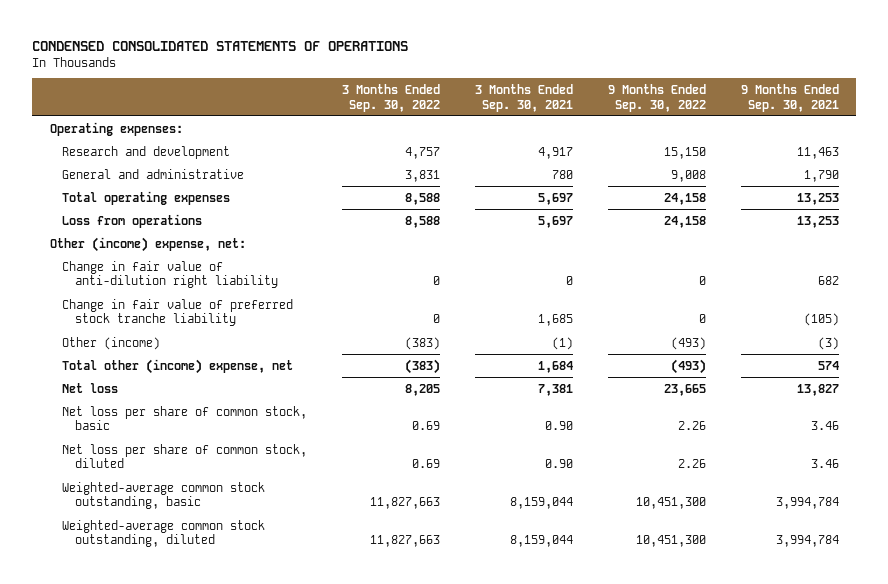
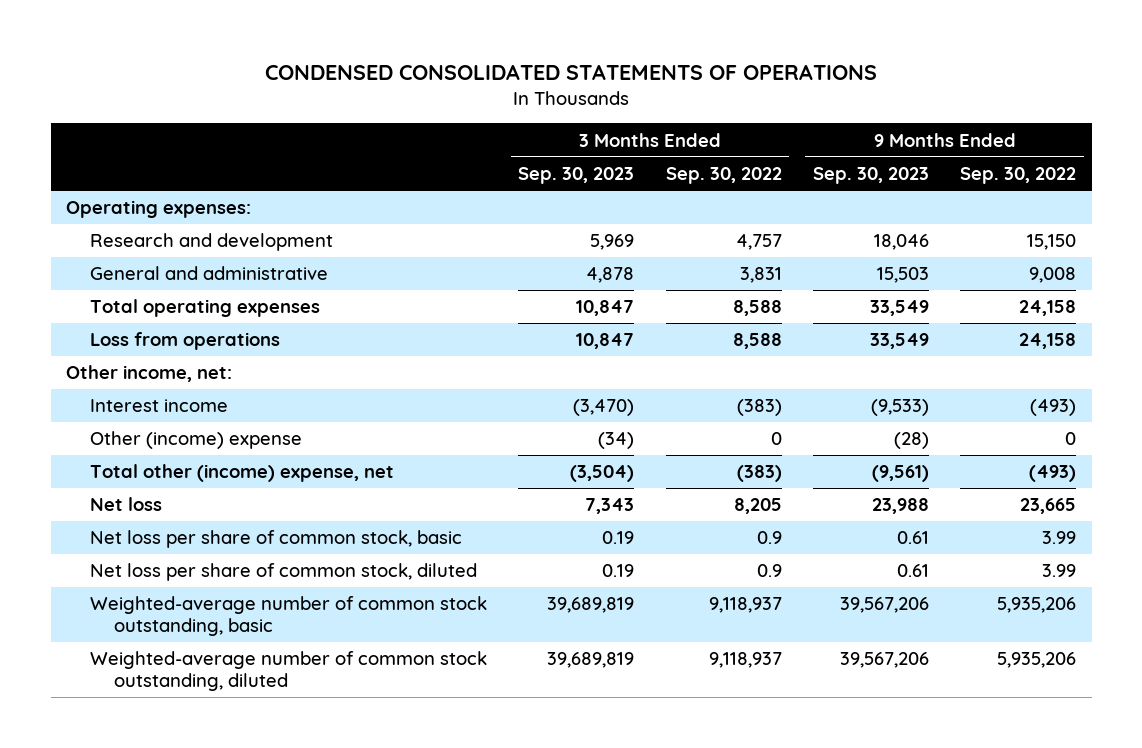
[475,83,574,112] 3 Months Ended Sep. 30, 2021 -> none
[740,83,839,112] 9 Months Ended Sep. 30, 2021 -> none
none -> [518,167,635,185] Sep. 30, 2023
none -> [812,167,929,185] Sep. 30, 2023
[62,260,279,289] Change in fair value of anti-dilution right liability -> none
[62,298,294,327] Change in fair value of preferred stock tranche liability -> none
[49,236,246,252] Other (income) expense, net: -> [66,365,233,383] Other income, net:
none -> [90,399,229,413] Interest income
[62,336,161,350] Other (income) -> [90,431,303,450] Other (income) expense
[405,336,441,350] (383) -> [770,432,782,446] 0
[670,336,706,350] (493) -> [1065,432,1077,446] 0
[412,421,441,431] 0.69 -> [756,531,782,545] 0.9
[677,421,706,431] 2.26 -> [1042,531,1077,545] 3.99
[412,459,441,469] 0.69 -> [756,564,782,578] 0.9
[677,459,706,469] 2.26 -> [1042,564,1077,578] 3.99
[62,481,266,510] Weighted-average common stock outstanding, basic -> [90,596,488,637] Weighted-average number of common stock outstanding, basic
[370,497,441,510] 11,827,663 -> [708,597,782,614] 9,118,937
[635,497,706,510] 10,451,300 -> [997,597,1077,614] 5,935,206
[62,519,266,548] Weighted-average common stock outstanding, diluted -> [90,651,488,692] Weighted-average number of common stock outstanding, diluted
[370,535,441,548] 11,827,663 -> [708,652,782,669] 9,118,937
[635,535,706,548] 10,451,300 -> [997,652,1077,669] 5,935,206

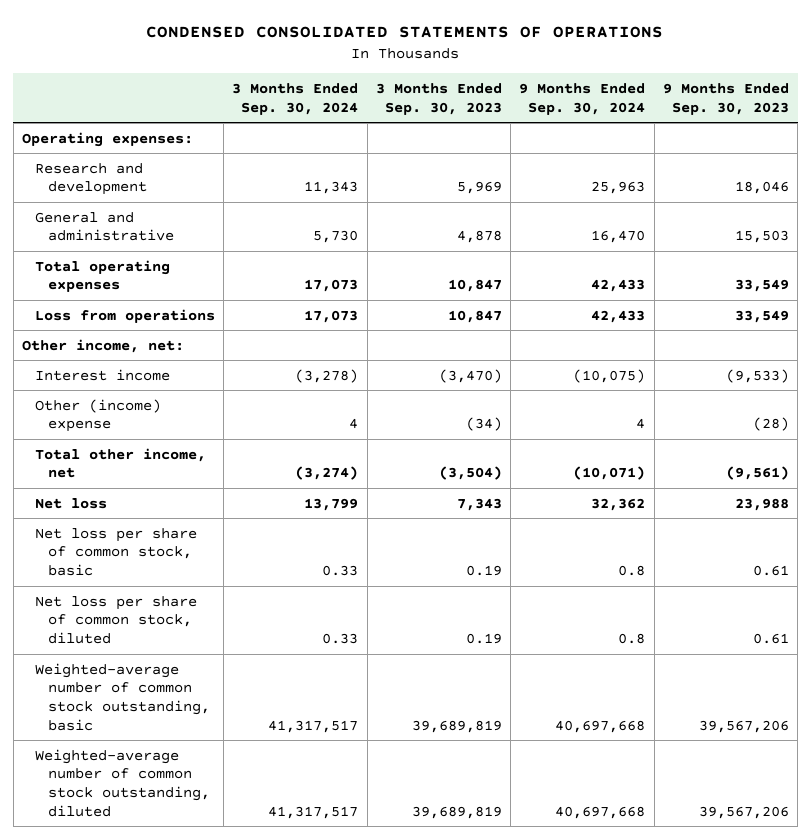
[665,167,782,185] Sep. 30, 2022 -> none
[960,167,1077,185] Sep. 30, 2022 -> none
none -> [232,83,359,115] 3 Months Ended Sep. 30, 2024
none -> [519,83,646,115] 9 Months Ended Sep. 30, 2024
[90,464,395,483] Total other (income) expense, net -> [34,447,206,479] Total other income, net

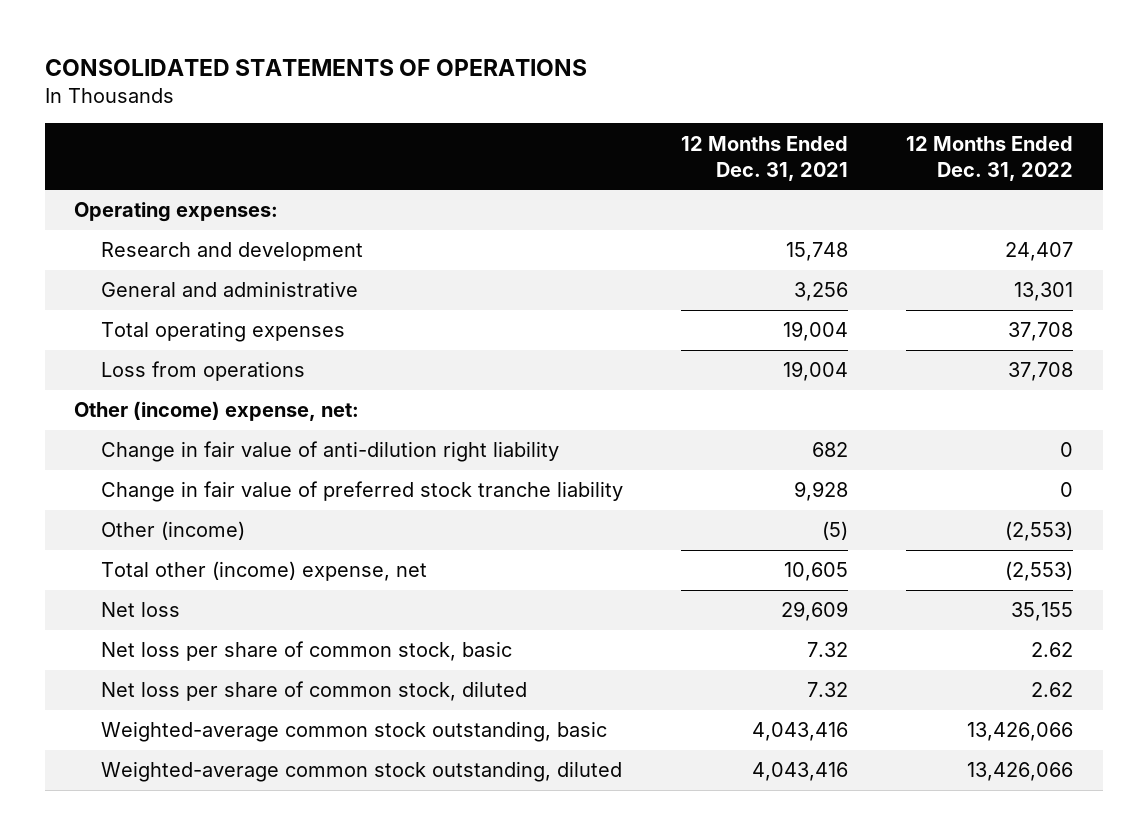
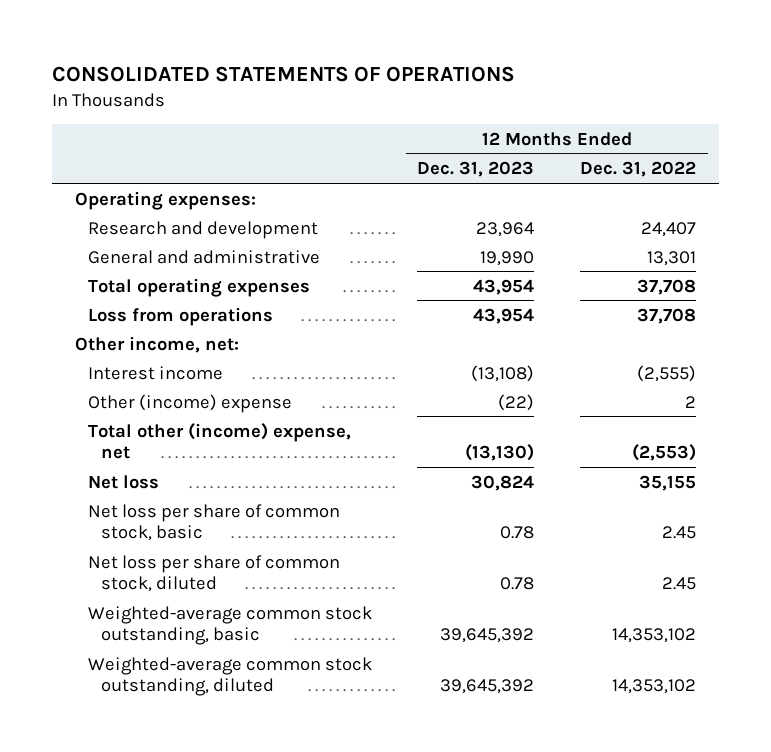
[681,135,849,181] 12 Months Ended Dec. 31, 2021 -> none
none -> [417,161,535,178] Dec. 31, 2023
[100,441,559,463] Change in fair value of anti-dilution right liability -> none
[100,481,623,503] Change in fair value of preferred stock tranche liability -> none
[73,401,359,422] Other (income) expense, net: -> [74,335,239,353] Other income, net:
none -> [87,365,223,380] Interest income
[100,521,245,541] Other (income) -> [87,393,292,413] Other (income) expense
[1005,521,1074,542] (2,553) -> [685,395,697,408] 2
[1031,642,1074,658] 2.62 -> [662,526,697,540] 2.45
[1031,682,1074,698] 2.62 -> [662,577,697,591] 2.45
[967,722,1074,742] 13,426,066 -> [612,628,697,644] 14,353,102
[967,762,1074,782] 13,426,066 -> [612,679,697,695] 14,353,102

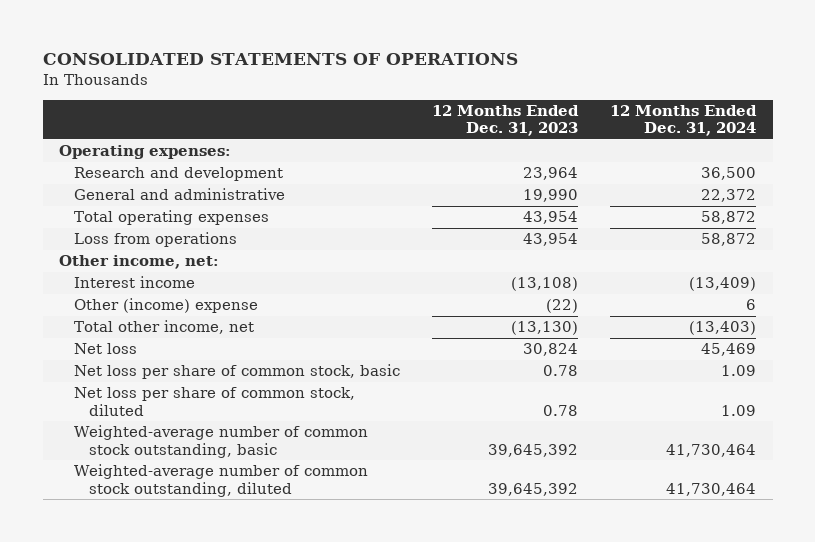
[580,161,697,178] Dec. 31, 2022 -> none
none -> [610,104,758,137] 12 Months Ended Dec. 31, 2024
[87,422,351,460] Total other (income) expense, net -> [73,320,254,335] Total other income, net
[87,605,372,646] Weighted-average common stock outstanding, basic -> [73,425,368,458] Weighted-average number of common stock outstanding, basic
[87,656,372,697] Weighted-average common stock outstanding, diluted -> [73,464,368,497] Weighted-average number of common stock outstanding, diluted

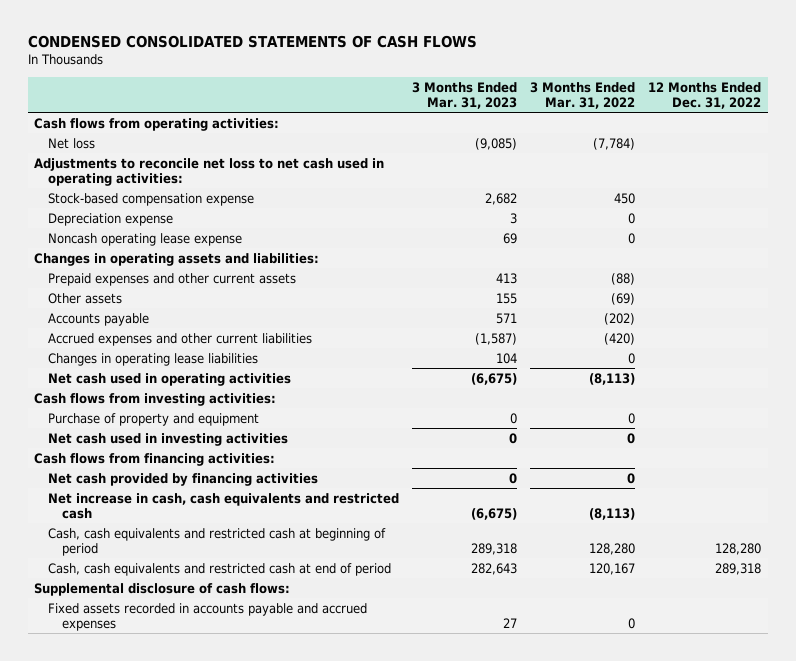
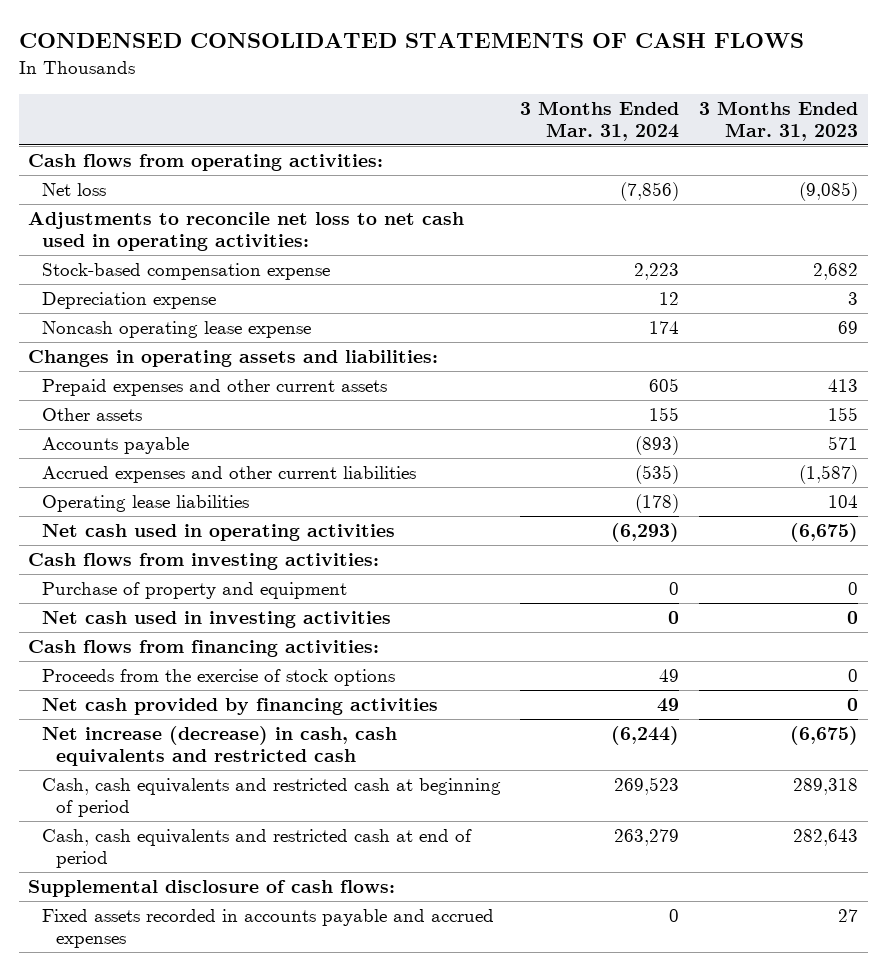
[530,81,636,109] 3 Months Ended Mar. 31, 2022 -> none
[648,81,762,109] 12 Months Ended Dec. 31, 2022 -> none
none -> [520,100,680,142] 3 Months Ended Mar. 31, 2024
[48,352,259,366] Changes in operating lease liabilities -> [42,495,250,513] Operating lease liabilities
none -> [42,669,396,687] Proceeds from the exercise of stock options
[48,492,400,519] Net increase in cash, cash equivalents and restricted cash -> [42,726,398,767] Net increase (decrease) in cash, cash equivalents and restricted cash

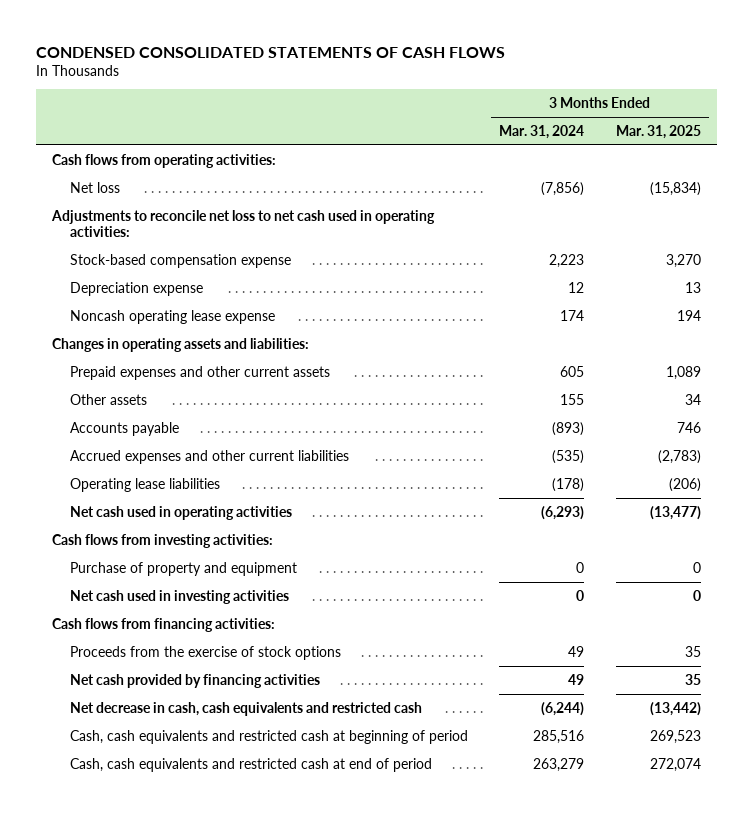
[698,100,858,142] 3 Months Ended Mar. 31, 2023 -> none
none -> [616,124,702,139] Mar. 31, 2025
[42,726,398,767] Net increase (decrease) in cash, cash equivalents and restricted cash -> [69,701,422,716] Net decrease in cash, cash equivalents and restricted cash
[614,777,680,796] 269,523 -> [533,729,585,744] 285,516
[28,880,396,898] Supplemental disclosure of cash flows: -> none
[42,909,495,949] Fixed assets recorded in accounts payable and accrued expenses -> none

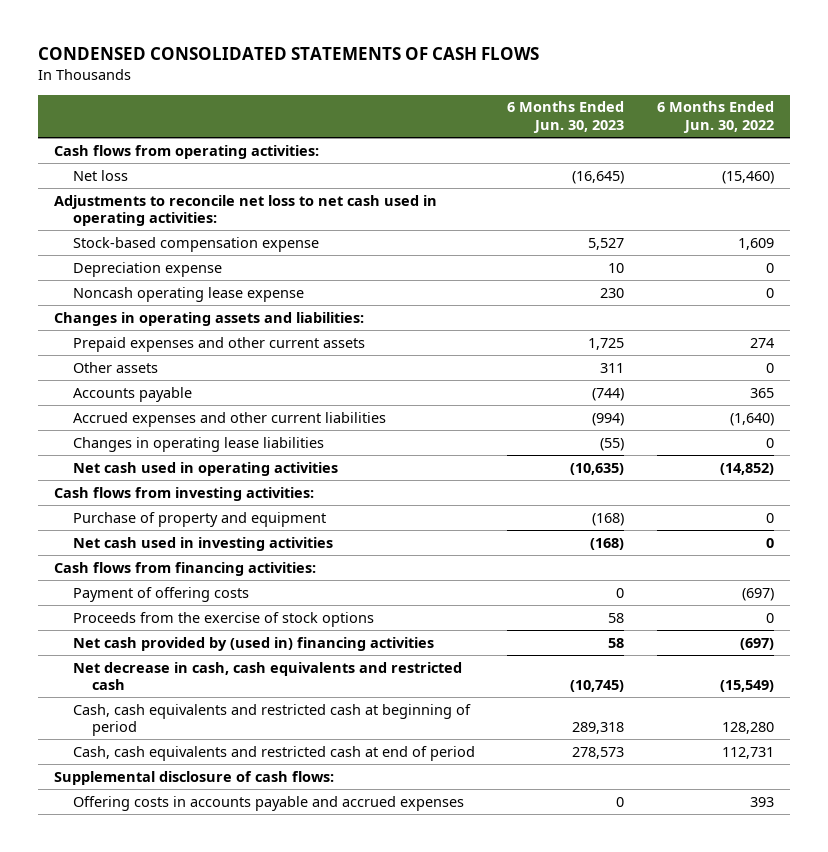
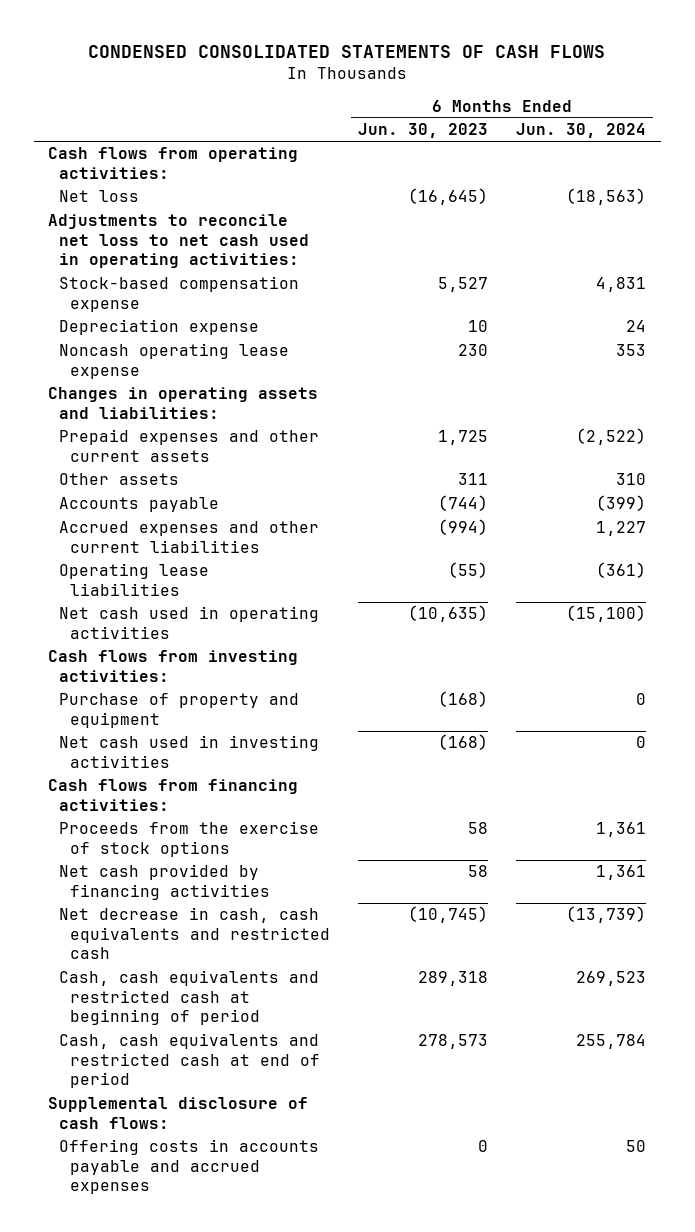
[656,101,774,134] 6 Months Ended Jun. 30, 2022 -> none
none -> [516,123,647,139] Jun. 30, 2024
[73,436,325,452] Changes in operating lease liabilities -> [59,563,210,596] Operating lease liabilities
[73,586,250,602] Payment of offering costs -> none
[73,636,435,651] Net cash provided by (used in) financing activities -> [59,864,271,900] Net cash provided by financing activities

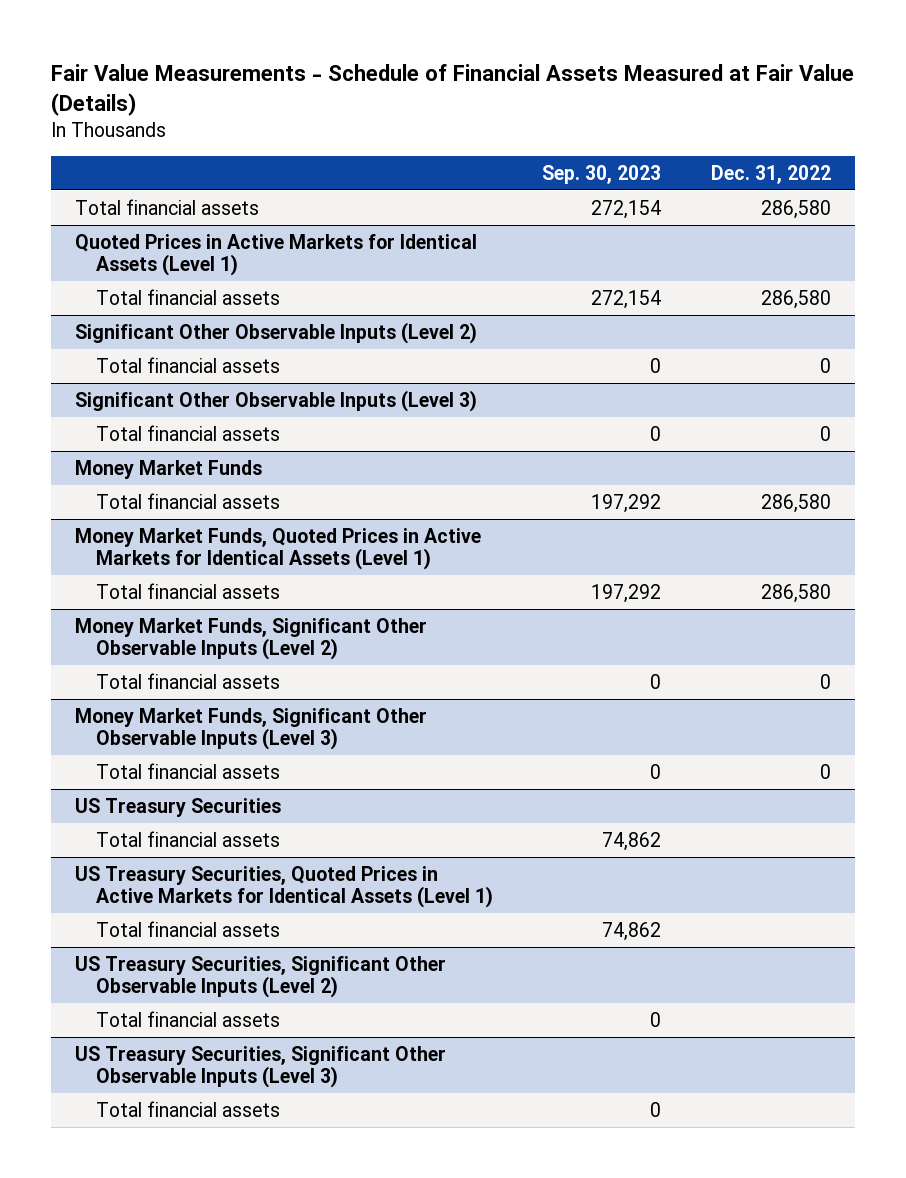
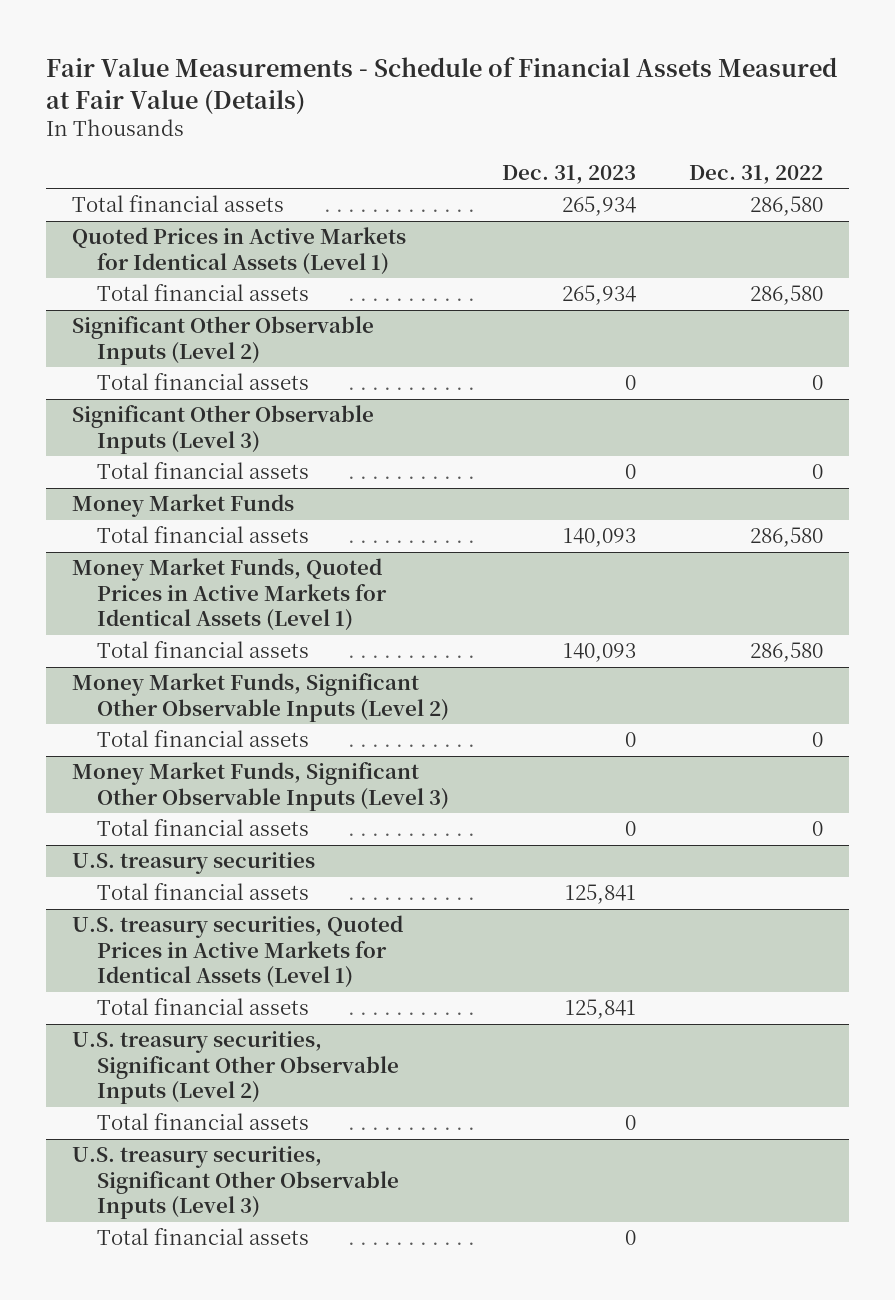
[542,164,662,184] Sep. 30, 2023 -> none
none -> [501,164,636,184] Dec. 31, 2023
[75,797,282,817] US Treasury Securities -> [72,852,316,875] U.S. treasury securities
[75,865,493,909] US Treasury Securities, Quoted Prices in Active Markets for Identical Assets (Level 1) -> [72,915,404,989] U.S. treasury securities, Quoted Prices in Active Markets for Identical Assets (Level 1)
[75,955,447,999] US Treasury Securities, Significant Other Observable Inputs (Level 2) -> [72,1031,399,1105] U.S. treasury securities, Significant Other Observable Inputs (Level 2)
[75,1045,447,1089] US Treasury Securities, Significant Other Observable Inputs (Level 3) -> [72,1146,399,1220] U.S. treasury securities, Significant Other Observable Inputs (Level 3)

